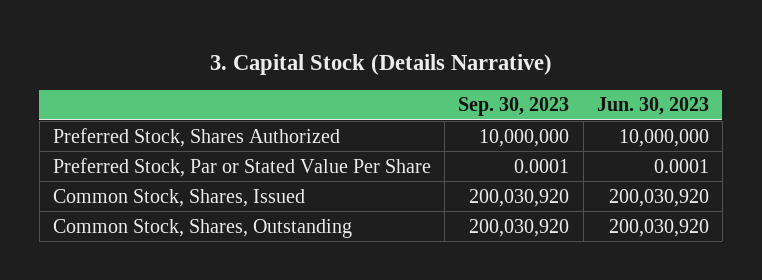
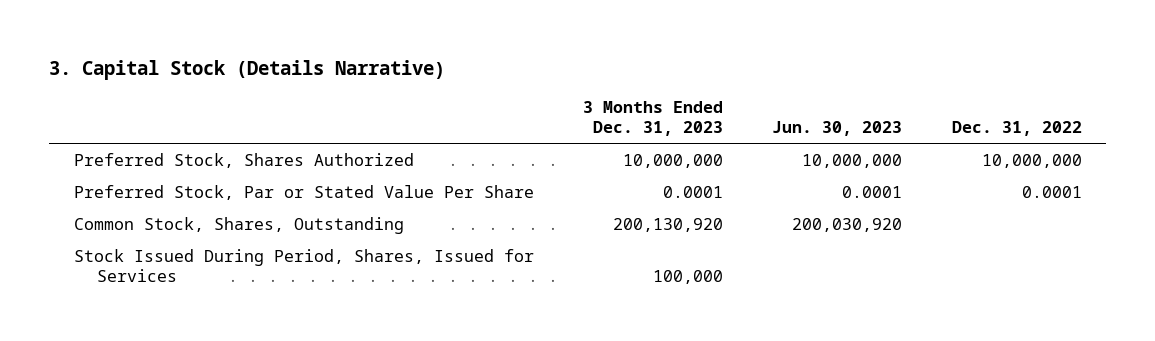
[458,97,570,117] Sep. 30, 2023 -> none
none -> [582,101,723,136] 3 Months Ended Dec. 31, 2023
none -> [951,120,1082,136] Dec. 31, 2022
[52,188,305,207] Common Stock, Shares, Issued -> none
none -> [73,249,534,282] Stock Issued During Period, Shares, Issued for Services

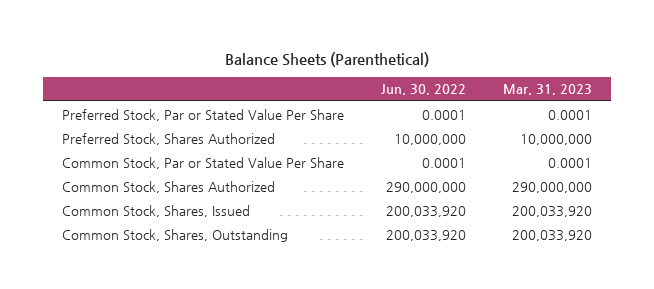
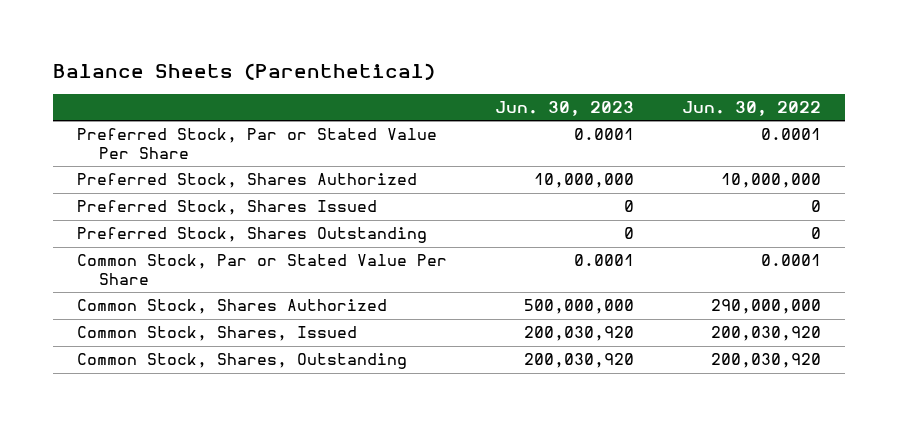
[503,84,593,96] Mar. 31, 2023 -> none
none -> [494,101,634,117] Jun. 30, 2023
none -> [76,200,377,216] Preferred Stock, Shares Issued
none -> [76,227,427,244] Preferred Stock, Shares Outstanding
[386,205,467,217] 200,033,920 -> [711,326,822,342] 200,030,920
[386,229,467,241] 200,033,920 -> [711,353,822,369] 200,030,920

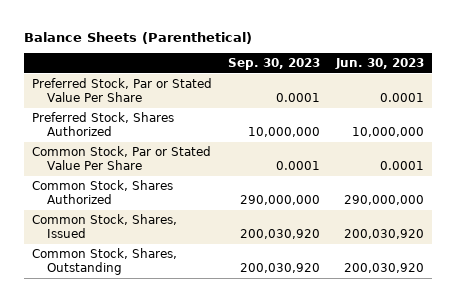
[682,101,822,117] Jun. 30, 2022 -> none
none -> [228,57,321,70] Sep. 30, 2023
[76,200,377,216] Preferred Stock, Shares Issued -> none
[76,227,427,244] Preferred Stock, Shares Outstanding -> none
[523,299,634,315] 500,000,000 -> [344,194,425,205] 290,000,000

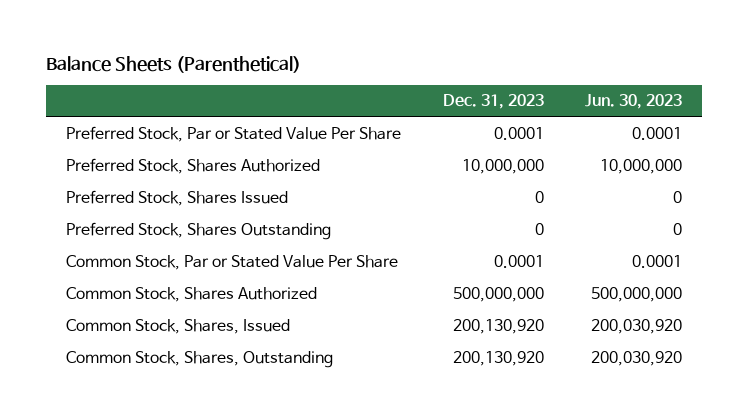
[228,57,321,70] Sep. 30, 2023 -> none
none -> [442,94,544,110] Dec. 31, 2023
none -> [66,190,289,207] Preferred Stock, Shares Issued
none -> [66,222,332,241] Preferred Stock, Shares Outstanding
[344,194,425,205] 290,000,000 -> [590,287,682,303] 500,000,000

